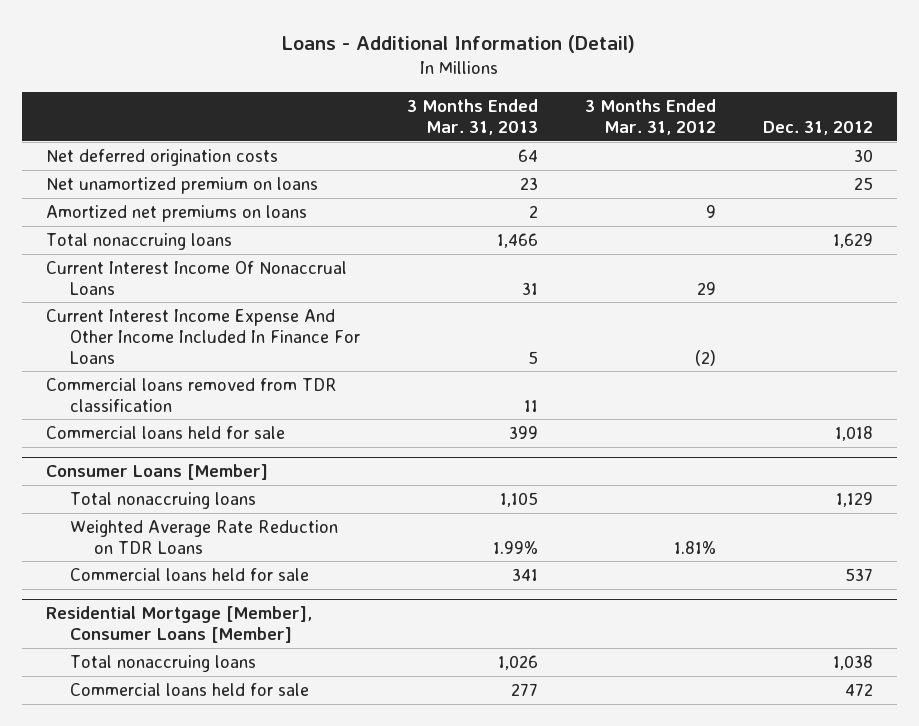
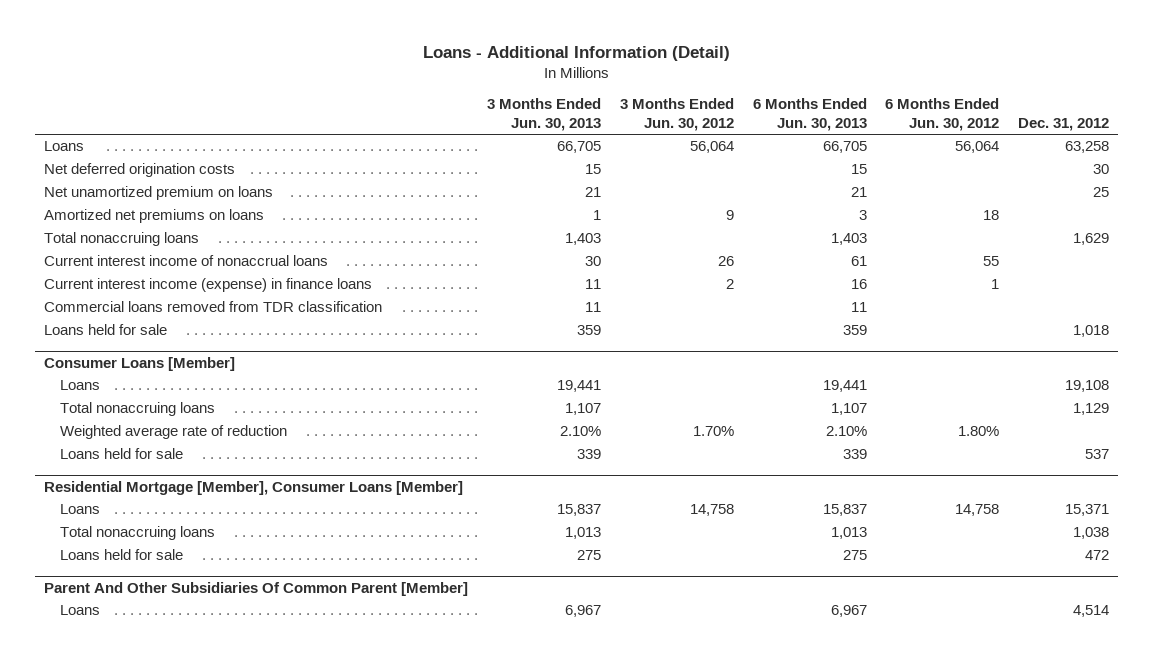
[406,99,538,136] 3 Months Ended Mar. 31, 2013 -> none
[585,99,717,136] 3 Months Ended Mar. 31, 2012 -> none
none -> [487,98,602,131] 3 Months Ended Jun. 30, 2013
none -> [619,98,734,131] 3 Months Ended Jun. 30, 2012
none -> [752,98,867,131] 6 Months Ended Jun. 30, 2013
none -> [885,98,1000,131] 6 Months Ended Jun. 30, 2012
none -> [44,141,85,152] Loans
[45,260,347,295] Current Interest Income Of Nonaccrual Loans -> [44,255,329,267] Current interest income of nonaccrual loans
[45,308,360,364] Current Interest Income Expense And Other Income Included In Finance For Loans -> [44,278,373,293] Current interest income (expense) in finance loans
[45,425,285,439] Commercial loans held for sale -> [44,324,168,336] Loans held for sale
none -> [59,380,100,391] Loans
[69,519,338,554] Weighted Average Rate Reduction on TDR Loans -> [59,425,287,440] Weighted average rate of reduction
[69,567,309,581] Commercial loans held for sale -> [59,448,183,460] Loans held for sale
none -> [59,504,100,515] Loans
[69,682,309,696] Commercial loans held for sale -> [59,549,183,561] Loans held for sale
none -> [44,581,469,596] Parent And Other Subsidiaries Of Common Parent [Member]
none -> [59,605,100,616] Loans

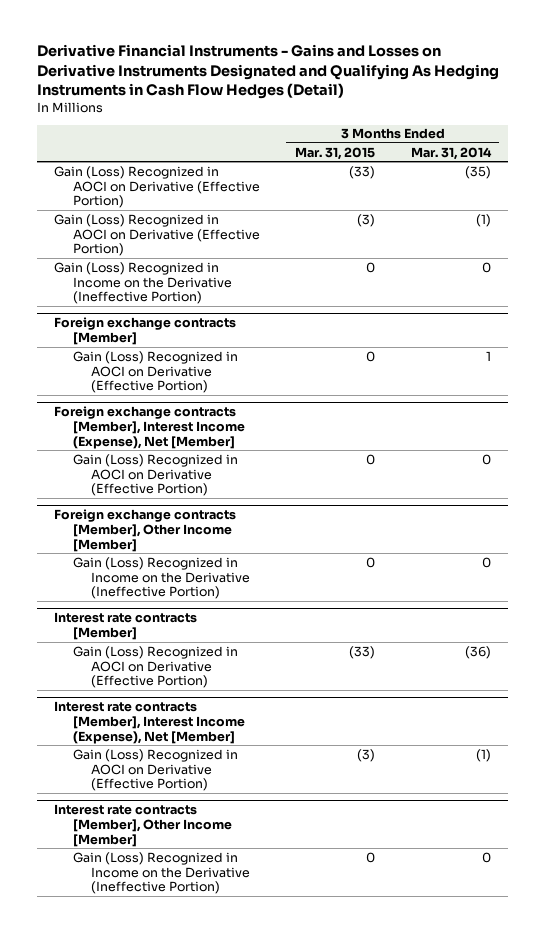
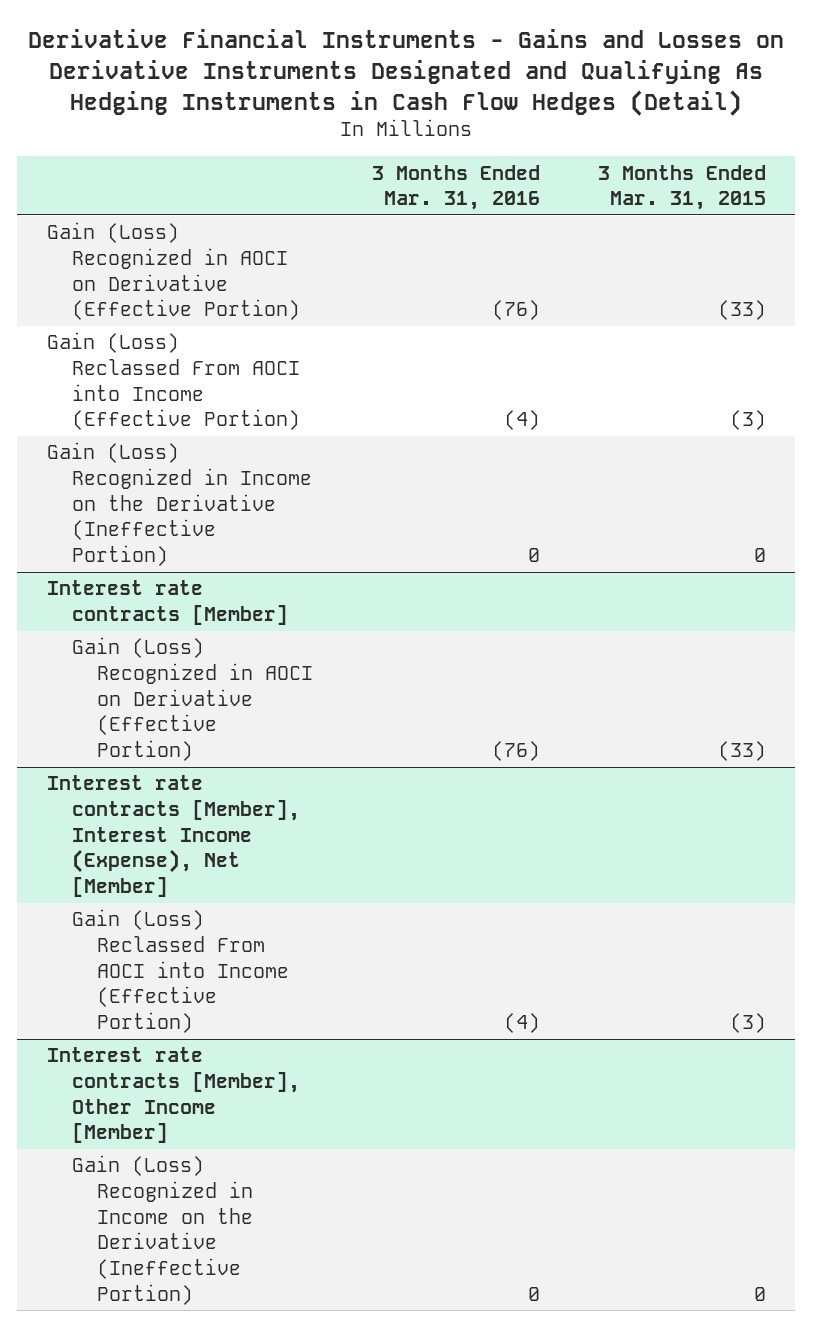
[410,146,492,160] Mar. 31, 2014 -> none
none -> [371,164,540,211] 3 Months Ended Mar. 31, 2016
[54,261,232,305] Gain (Loss) Recognized in Income on the Derivative (Ineffective Portion) -> none
[54,317,237,346] Foreign exchange contracts [Member] -> none
[72,350,238,394] Gain (Loss) Recognized in AOCI on Derivative (Effective Portion) -> none
[54,406,245,449] Foreign exchange contracts [Member], Interest Income (Expense), Net [Member] -> none
[72,453,238,497] Gain (Loss) Recognized in AOCI on Derivative (Effective Portion) -> none
[54,509,237,552] Foreign exchange contracts [Member], Other Income [Member] -> none
[54,213,260,257] Gain (Loss) Recognized in AOCI on Derivative (Effective Portion) -> [46,332,300,431] Gain (Loss) Reclassed From AOCI into Income (Effective Portion)
[72,748,238,792] Gain (Loss) Recognized in AOCI on Derivative (Effective Portion) -> [71,909,290,1033] Gain (Loss) Reclassed From AOCI into Income (Effective Portion)

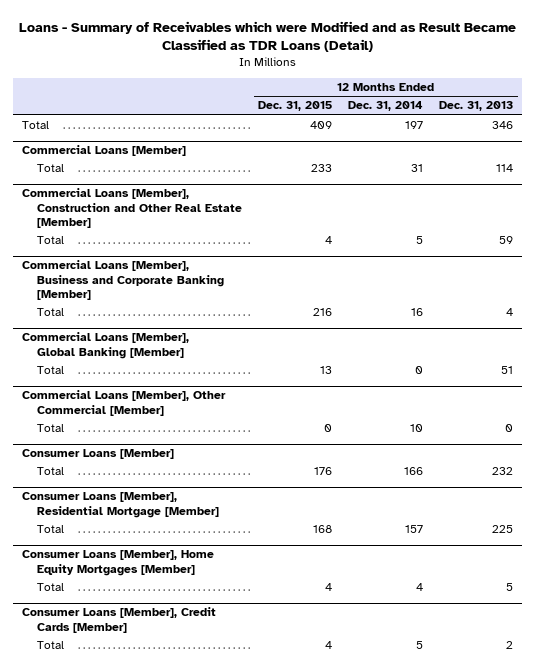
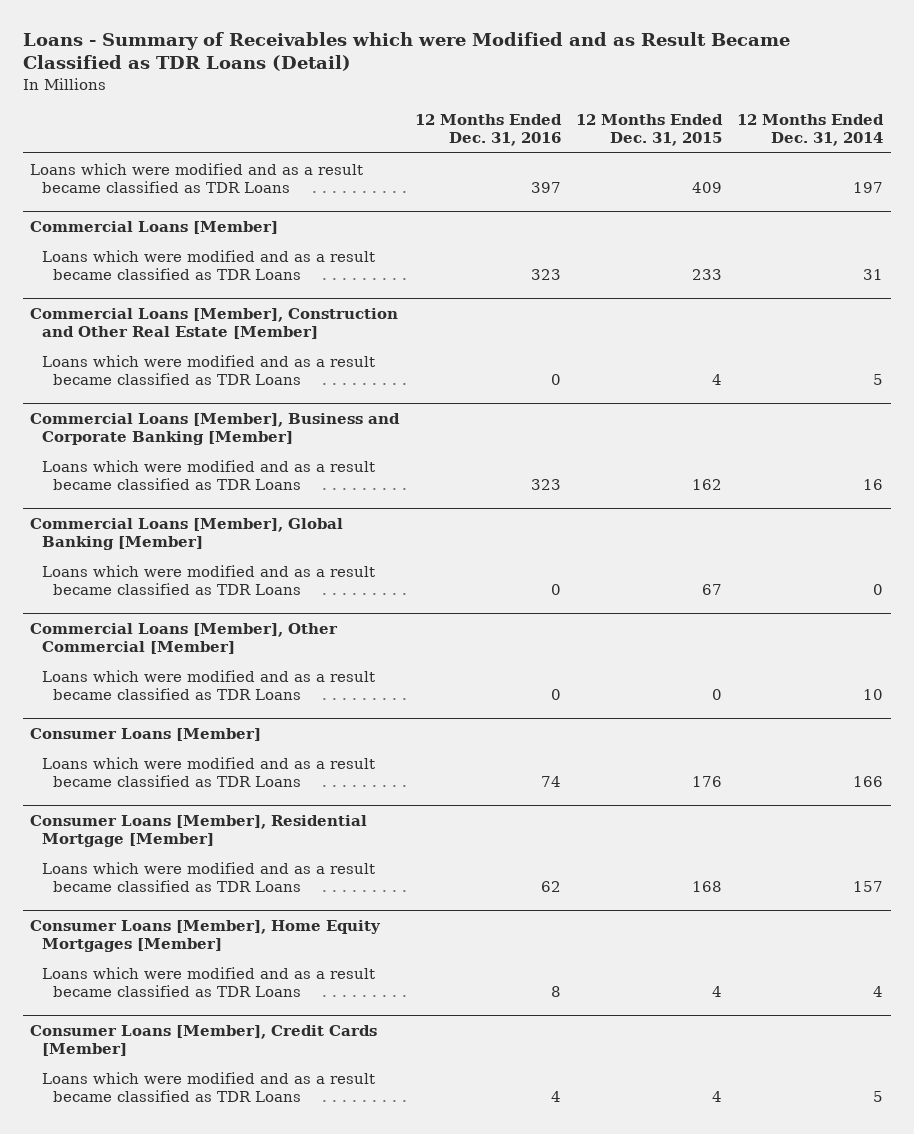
[439,101,514,112] Dec. 31, 2013 -> none
none -> [414,114,562,147] 12 Months Ended Dec. 31, 2016
[21,121,49,130] Total -> [30,162,364,193] Loans which were modified and as a result became classified as TDR Loans
[36,164,64,173] Total -> [41,249,375,280] Loans which were modified and as a result became classified as TDR Loans
[36,236,64,245] Total -> none
none -> [41,354,375,385] Loans which were modified and as a result became classified as TDR Loans
[36,308,64,317] Total -> none
none -> [41,459,375,490] Loans which were modified and as a result became classified as TDR Loans
[36,366,64,375] Total -> none
none -> [41,564,375,595] Loans which were modified and as a result became classified as TDR Loans
[36,424,64,433] Total -> none
none -> [41,669,375,700] Loans which were modified and as a result became classified as TDR Loans
[36,467,64,476] Total -> [41,756,375,787] Loans which were modified and as a result became classified as TDR Loans
[36,525,64,534] Total -> [41,861,375,892] Loans which were modified and as a result became classified as TDR Loans
[36,583,64,592] Total -> none
none -> [41,966,375,997] Loans which were modified and as a result became classified as TDR Loans
[36,641,64,650] Total -> none
none -> [41,1071,375,1102] Loans which were modified and as a result became classified as TDR Loans

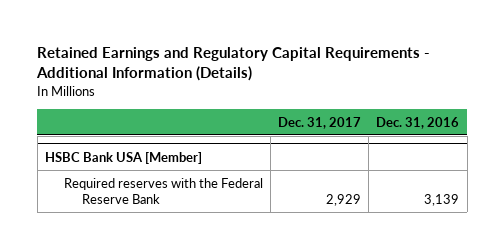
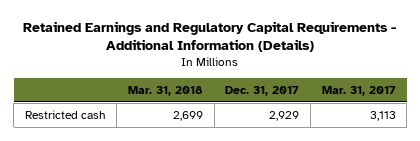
[376,116,460,129] Dec. 31, 2016 -> none
none -> [128,85,204,96] Mar. 31, 2018
none -> [321,85,396,96] Mar. 31, 2017
[44,151,202,164] HSBC Bank USA [Member] -> none
[63,177,263,204] Required reserves with the Federal Reserve Bank -> [24,109,106,119] Restricted cash

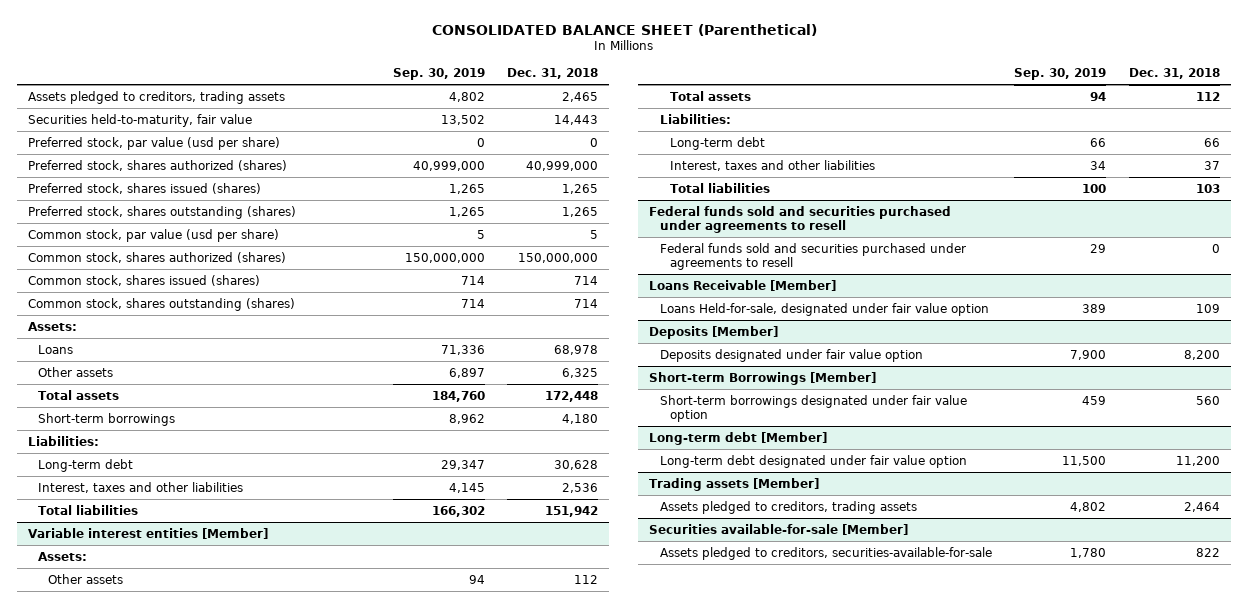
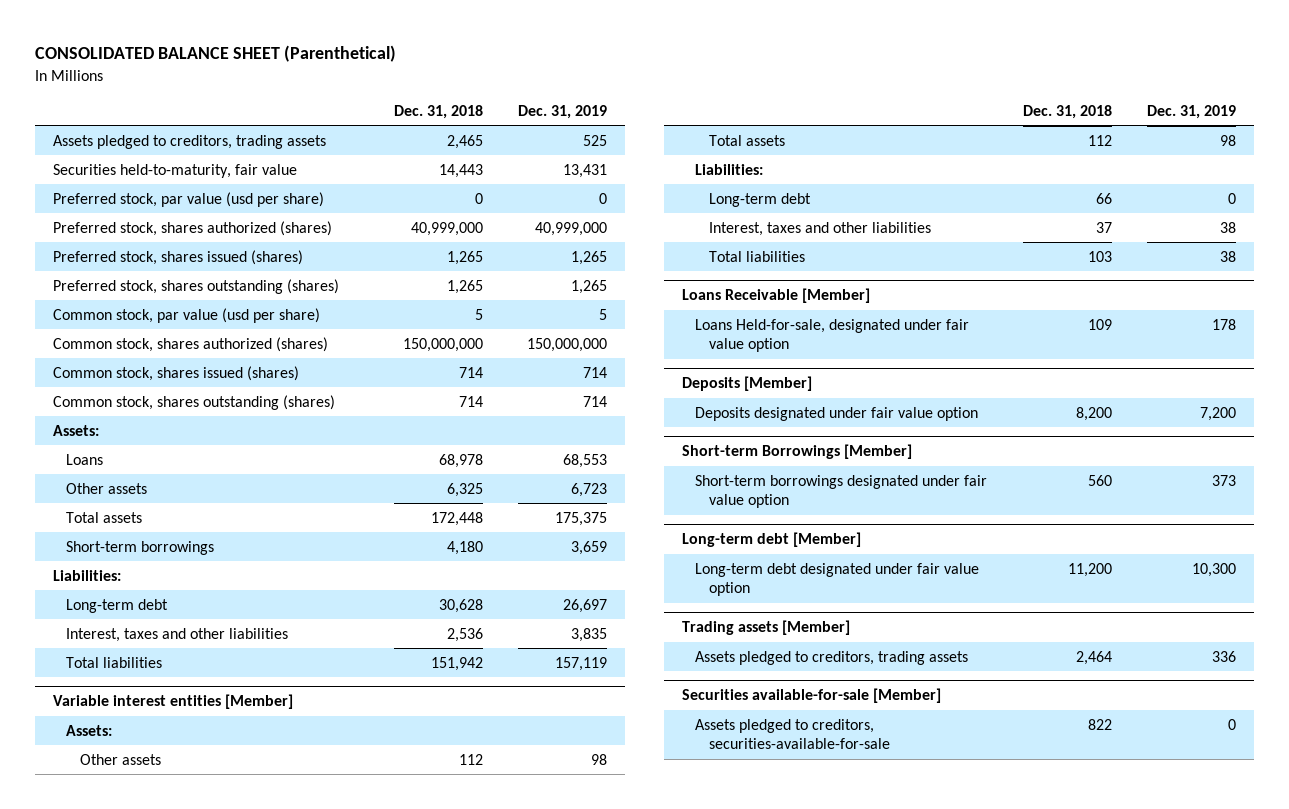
[392,68,485,81] Sep. 30, 2019 -> none
none -> [518,104,608,119] Dec. 31, 2019
[649,205,952,234] Federal funds sold and securities purchased under agreements to resell -> none
[659,242,966,271] Federal funds sold and securities purchased under agreements to resell -> none

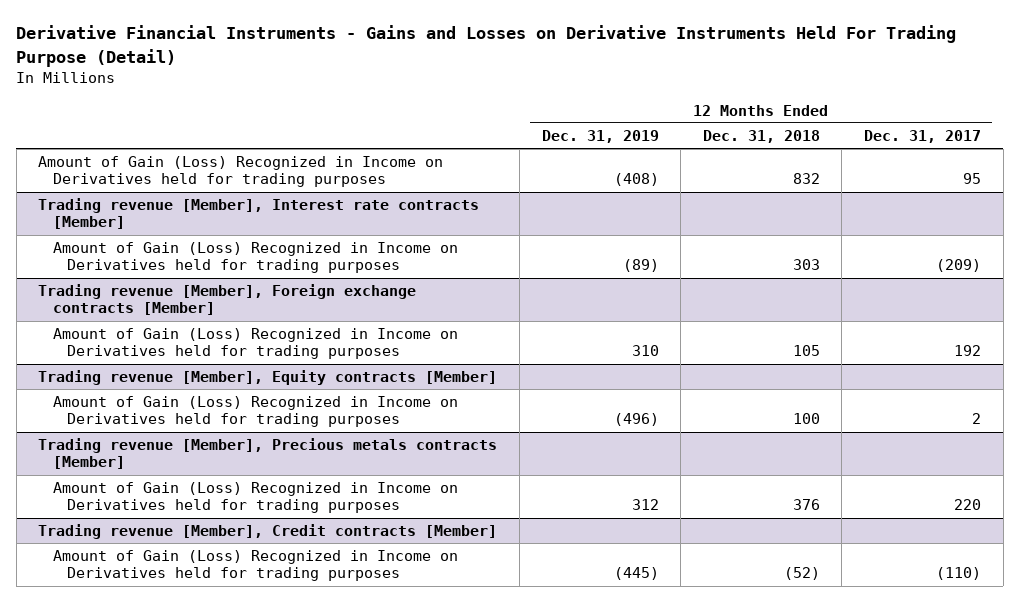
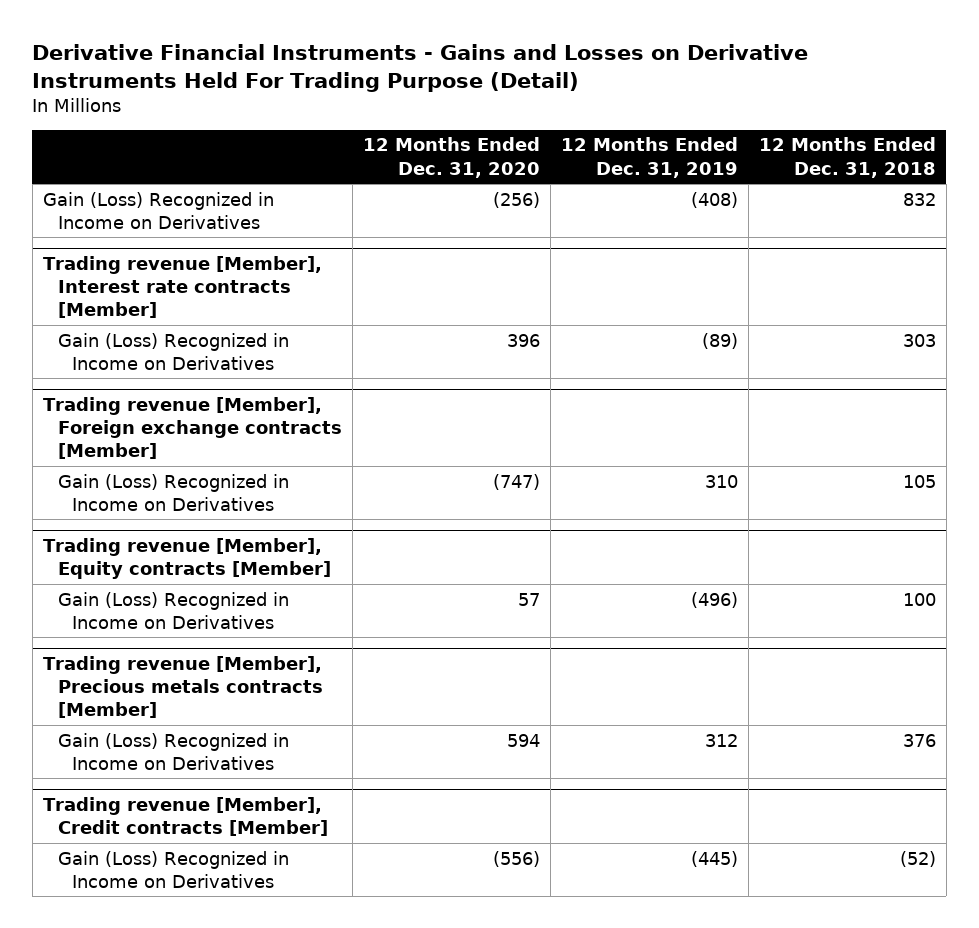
[863,129,981,143] Dec. 31, 2017 -> none
none -> [362,137,540,178] 12 Months Ended Dec. 31, 2020
[38,156,444,188] Amount of Gain (Loss) Recognized in Income on Derivatives held for trading purposes -> [42,191,274,229] Gain (Loss) Recognized in Income on Derivatives
[52,242,458,274] Amount of Gain (Loss) Recognized in Income on Derivatives held for trading purposes -> [57,332,289,370] Gain (Loss) Recognized in Income on Derivatives
[52,328,458,360] Amount of Gain (Loss) Recognized in Income on Derivatives held for trading purposes -> [57,473,289,511] Gain (Loss) Recognized in Income on Derivatives
[52,396,458,428] Amount of Gain (Loss) Recognized in Income on Derivatives held for trading purposes -> [57,591,289,629] Gain (Loss) Recognized in Income on Derivatives
[52,482,458,514] Amount of Gain (Loss) Recognized in Income on Derivatives held for trading purposes -> [57,732,289,770] Gain (Loss) Recognized in Income on Derivatives
[52,550,458,582] Amount of Gain (Loss) Recognized in Income on Derivatives held for trading purposes -> [57,850,289,888] Gain (Loss) Recognized in Income on Derivatives

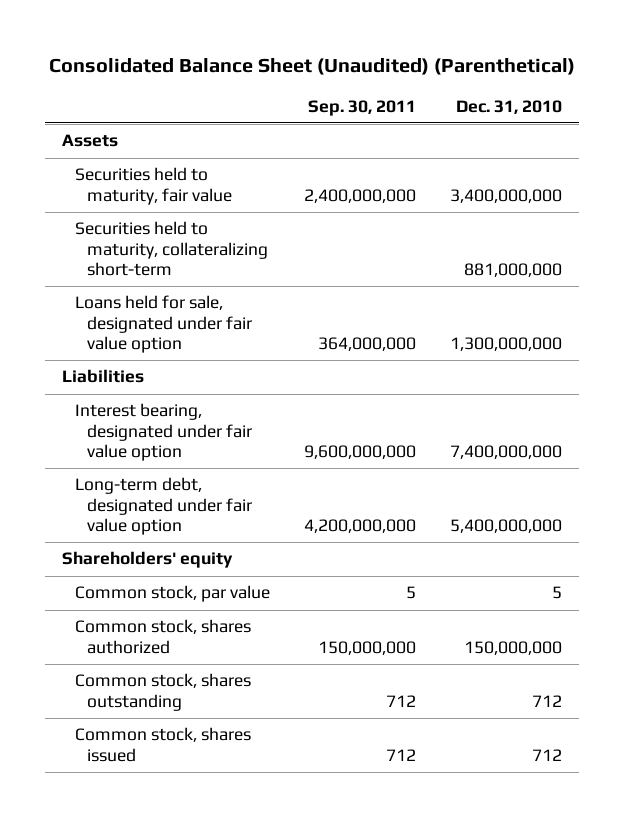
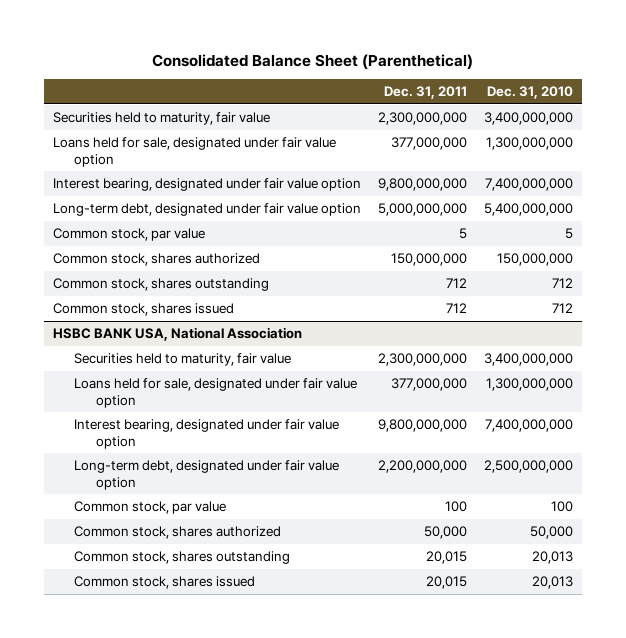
[49,57,576,75] Consolidated Balance Sheet (Unaudited) (Parenthetical) -> [152,53,474,70] Consolidated Balance Sheet (Parenthetical)
[307,99,416,116] Sep. 30, 2011 -> none
none -> [384,86,468,100] Dec. 31, 2011
[62,134,119,148] Assets -> none
[74,221,269,277] Securities held to maturity, collateralizing short-term -> none
[62,369,145,384] Liabilities -> none
[62,551,234,569] Shareholders' equity -> none
none -> [52,327,302,342] HSBC BANK USA, National Association
none -> [74,353,292,367] Securities held to maturity, fair value
none -> [74,378,358,409] Loans held for sale, designated under fair value option
none -> [74,419,340,450] Interest bearing, designated under fair value option
none -> [74,460,340,491] Long-term debt, designated under fair value option
none -> [74,501,227,515] Common stock, par value
none -> [74,526,282,540] Common stock, shares authorized
none -> [74,551,291,565] Common stock, shares outstanding
none -> [74,576,256,590] Common stock, shares issued

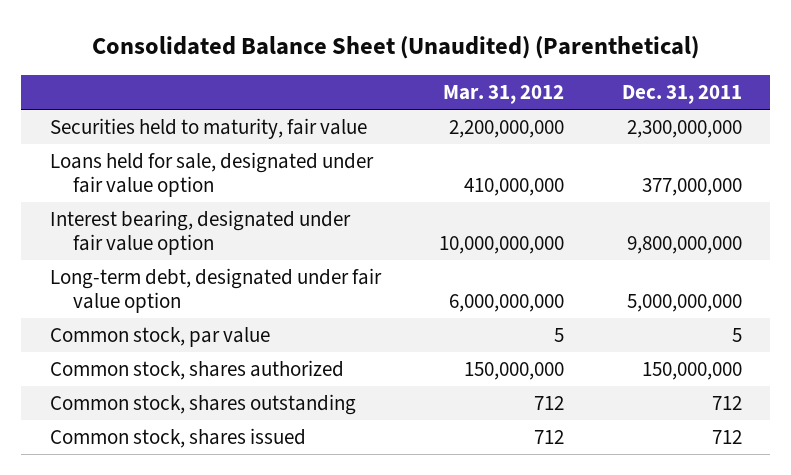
[152,53,474,70] Consolidated Balance Sheet (Parenthetical) -> [91,36,699,60] Consolidated Balance Sheet (Unaudited) (Parenthetical)
[487,86,574,100] Dec. 31, 2010 -> none
none -> [442,85,564,105] Mar. 31, 2012
[52,327,302,342] HSBC BANK USA, National Association -> none
[74,353,292,367] Securities held to maturity, fair value -> none
[74,378,358,409] Loans held for sale, designated under fair value option -> none
[74,419,340,450] Interest bearing, designated under fair value option -> none
[74,460,340,491] Long-term debt, designated under fair value option -> none
[74,501,227,515] Common stock, par value -> none
[74,526,282,540] Common stock, shares authorized -> none
[74,551,291,565] Common stock, shares outstanding -> none
[74,576,256,590] Common stock, shares issued -> none

